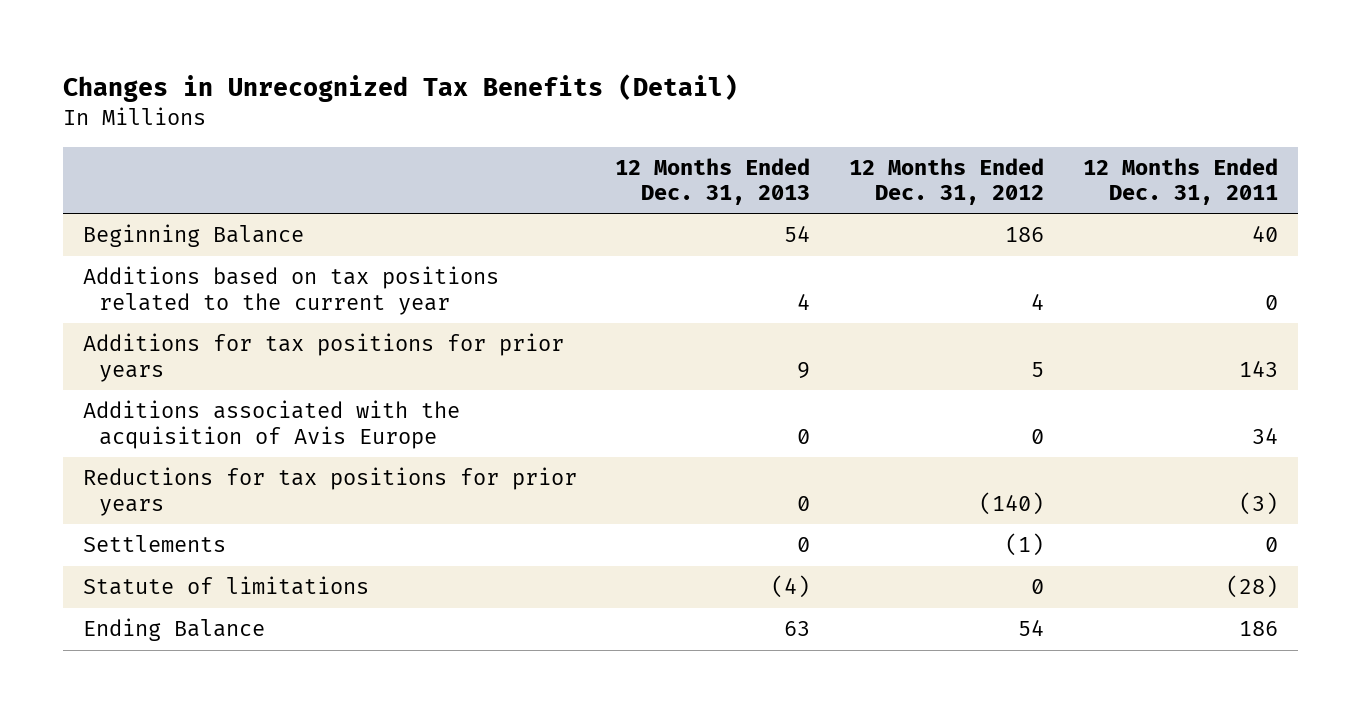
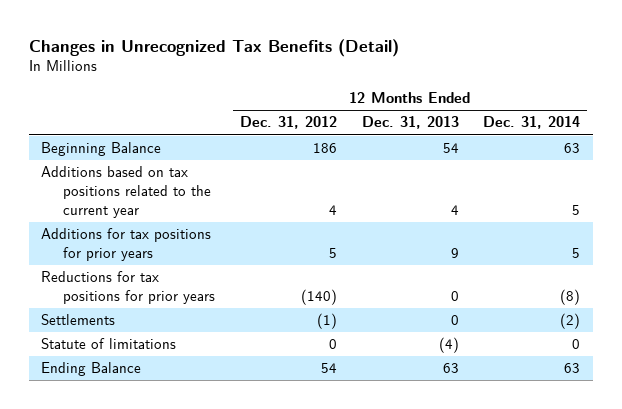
[1083,157,1279,206] 12 Months Ended Dec. 31, 2011 -> none
none -> [483,116,581,130] Dec. 31, 2014
[82,400,460,449] Additions associated with the acquisition of Avis Europe -> none

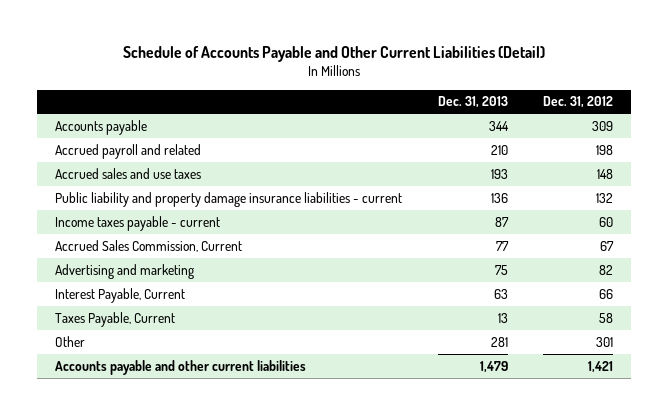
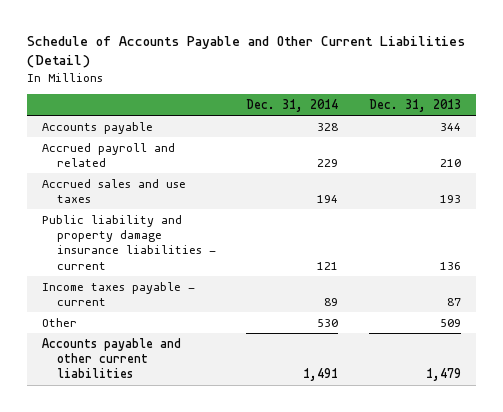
[543,96,614,109] Dec. 31, 2012 -> none
none -> [246,98,339,112] Dec. 31, 2014
[55,239,243,252] Accrued Sales Commission, Current -> none
[55,263,195,279] Advertising and marketing -> none
[55,287,186,303] Interest Payable, Current -> none
[55,311,176,327] Taxes Payable, Current -> none
[490,336,508,347] 281 -> [439,318,461,327] 509

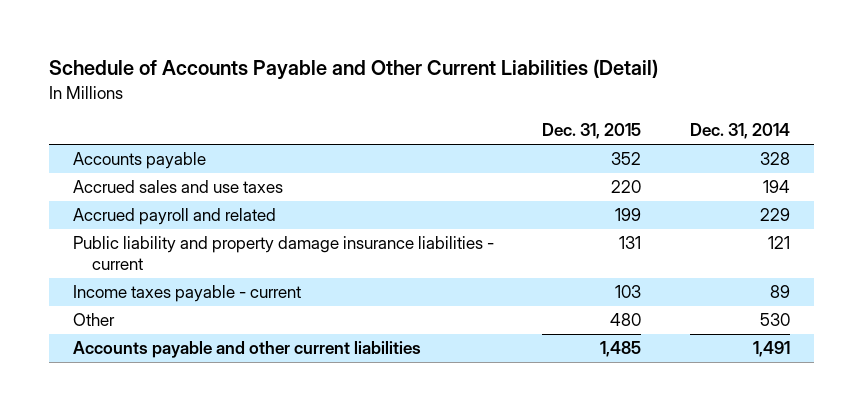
[368,98,461,112] Dec. 31, 2013 -> none
none -> [542,123,642,140] Dec. 31, 2015
[41,142,175,168] Accrued payroll and related -> [72,208,276,226] Accrued payroll and related

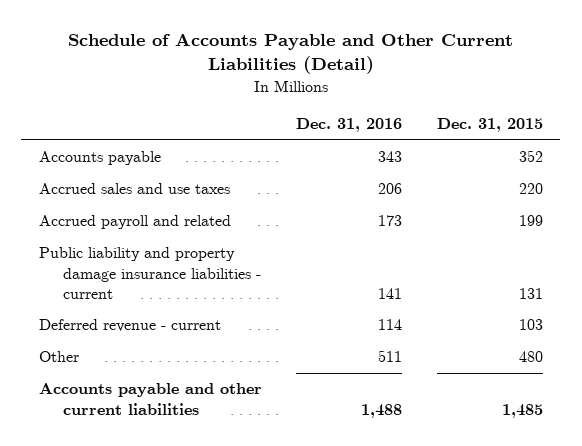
[689,123,790,140] Dec. 31, 2014 -> none
none -> [296,118,403,133] Dec. 31, 2016
[72,285,301,303] Income taxes payable - current -> [38,319,221,333] Deferred revenue - current

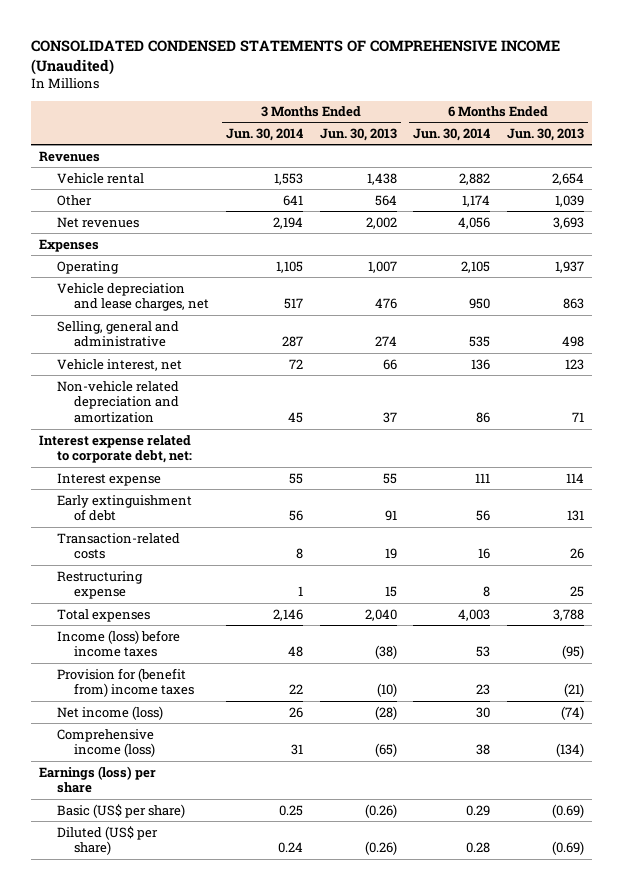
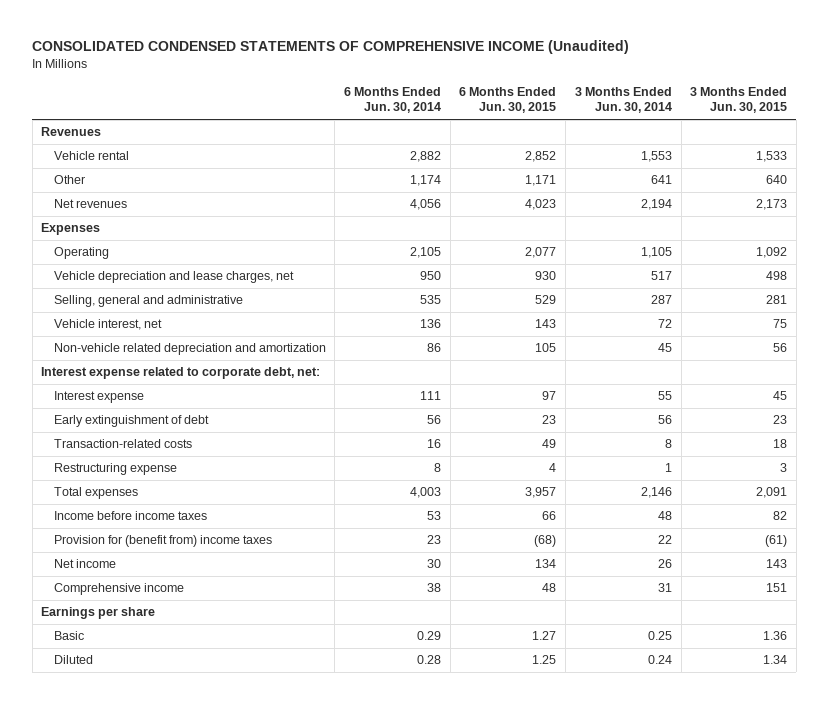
[319,127,397,141] Jun. 30, 2013 -> none
[506,127,584,141] Jun. 30, 2013 -> none
none -> [459,87,557,114] 6 Months Ended Jun. 30, 2015
none -> [690,87,788,114] 3 Months Ended Jun. 30, 2015
[56,629,180,658] Income (loss) before income taxes -> [53,511,207,521] Income before income taxes
[56,705,163,720] Net income (loss) -> [53,559,116,569] Net income
[56,728,156,758] Comprehensive income (loss) -> [53,583,184,596] Comprehensive income
[39,765,157,794] Earnings (loss) per share -> [41,607,156,620] Earnings per share
[56,803,185,818] Basic (US$ per share) -> [53,631,84,641] Basic
[56,825,158,856] Diluted (US$ per share) -> [53,655,93,665] Diluted

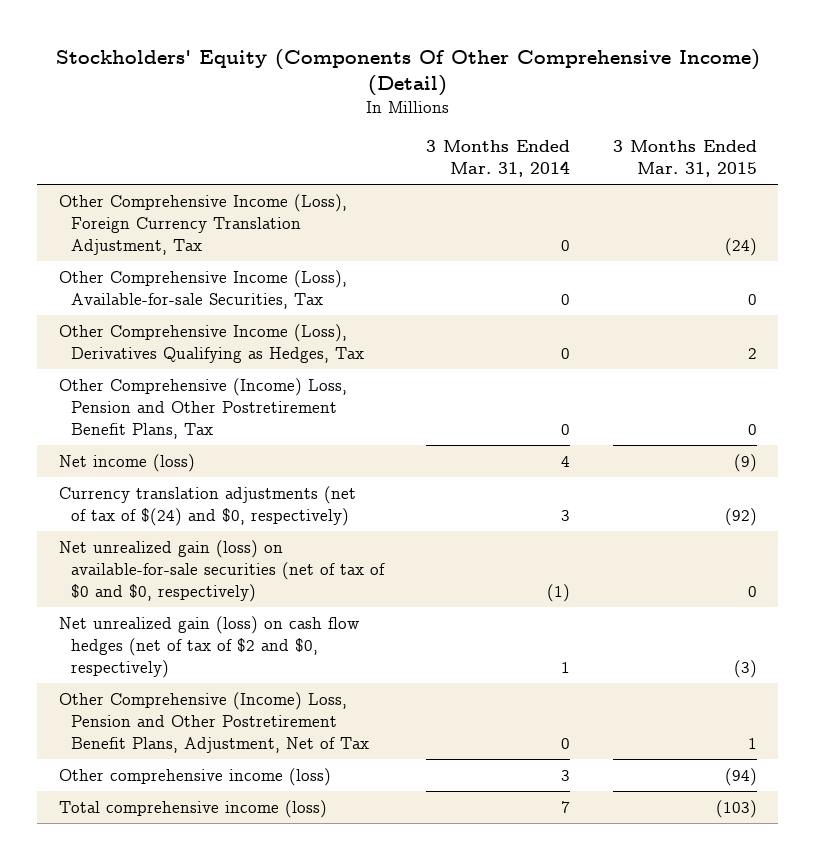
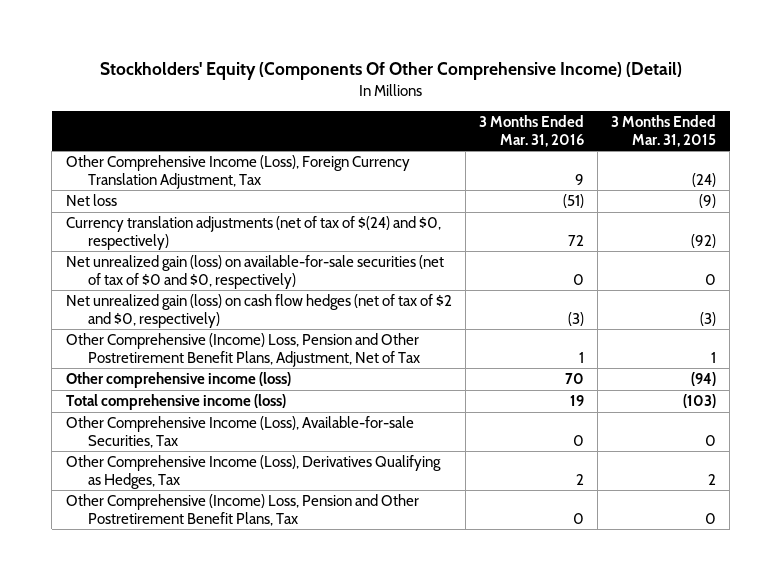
[426,140,571,178] 3 Months Ended Mar. 31, 2014 -> none
none -> [478,114,584,147] 3 Months Ended Mar. 31, 2016
[58,454,195,473] Net income (loss) -> [65,194,117,207] Net loss
[58,270,347,309] Other Comprehensive Income (Loss), Available-for-sale Securities, Tax -> [65,416,414,448] Other Comprehensive Income (Loss), Available-for-sale Securities, Tax
[58,324,364,363] Other Comprehensive Income (Loss), Derivatives Qualifying as Hedges, Tax -> [65,455,441,489] Other Comprehensive Income (Loss), Derivatives Qualifying as Hedges, Tax
[58,378,347,439] Other Comprehensive (Income) Loss, Pension and Other Postretirement Benefit Plans, Tax -> [65,494,419,526] Other Comprehensive (Income) Loss, Pension and Other Postretirement Benefit Plans, Tax

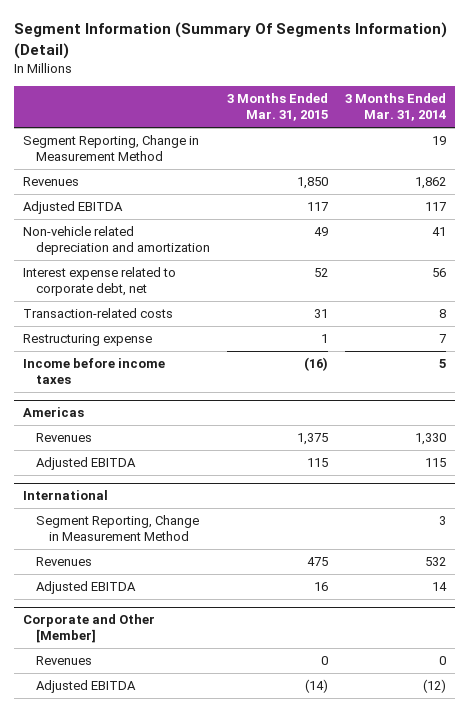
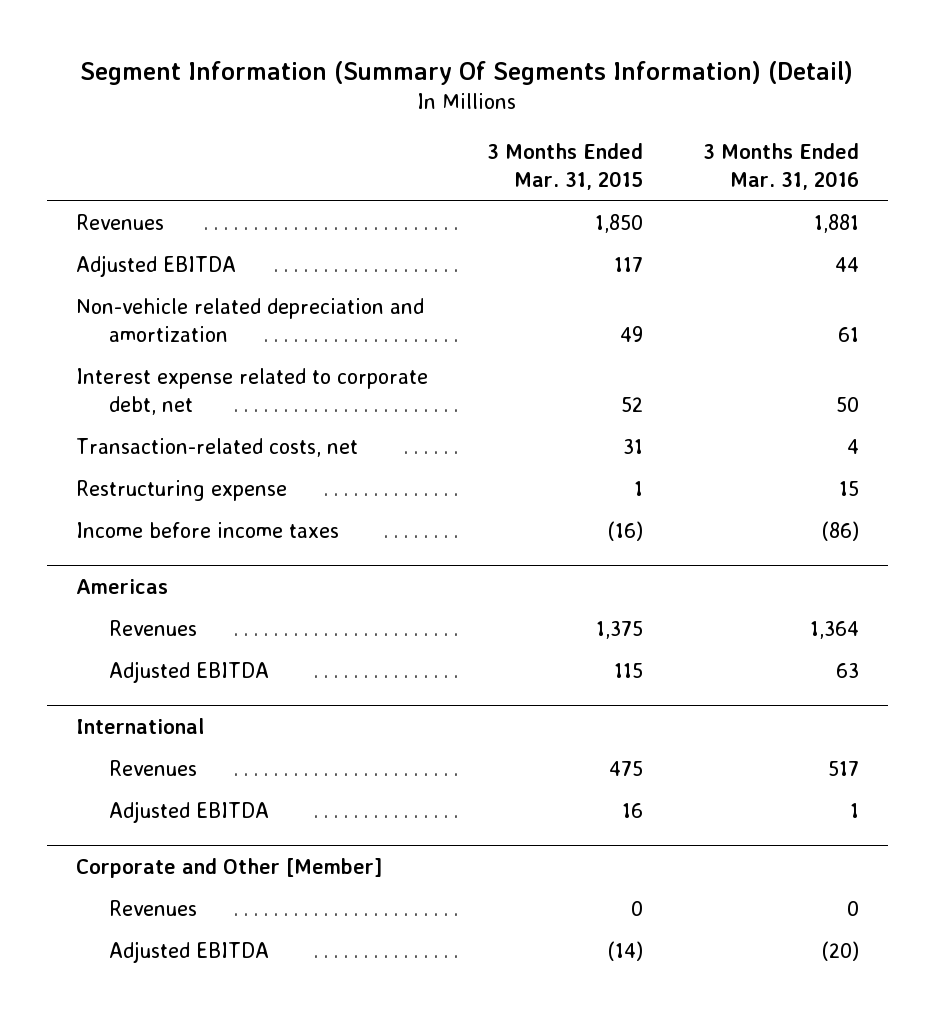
[345,93,447,122] 3 Months Ended Mar. 31, 2014 -> none
none -> [702,143,859,191] 3 Months Ended Mar. 31, 2016
[22,135,199,162] Segment Reporting, Change in Measurement Method -> none
[22,308,173,319] Transaction-related costs -> [76,438,359,458] Transaction-related costs, net
[35,515,199,542] Segment Reporting, Change in Measurement Method -> none

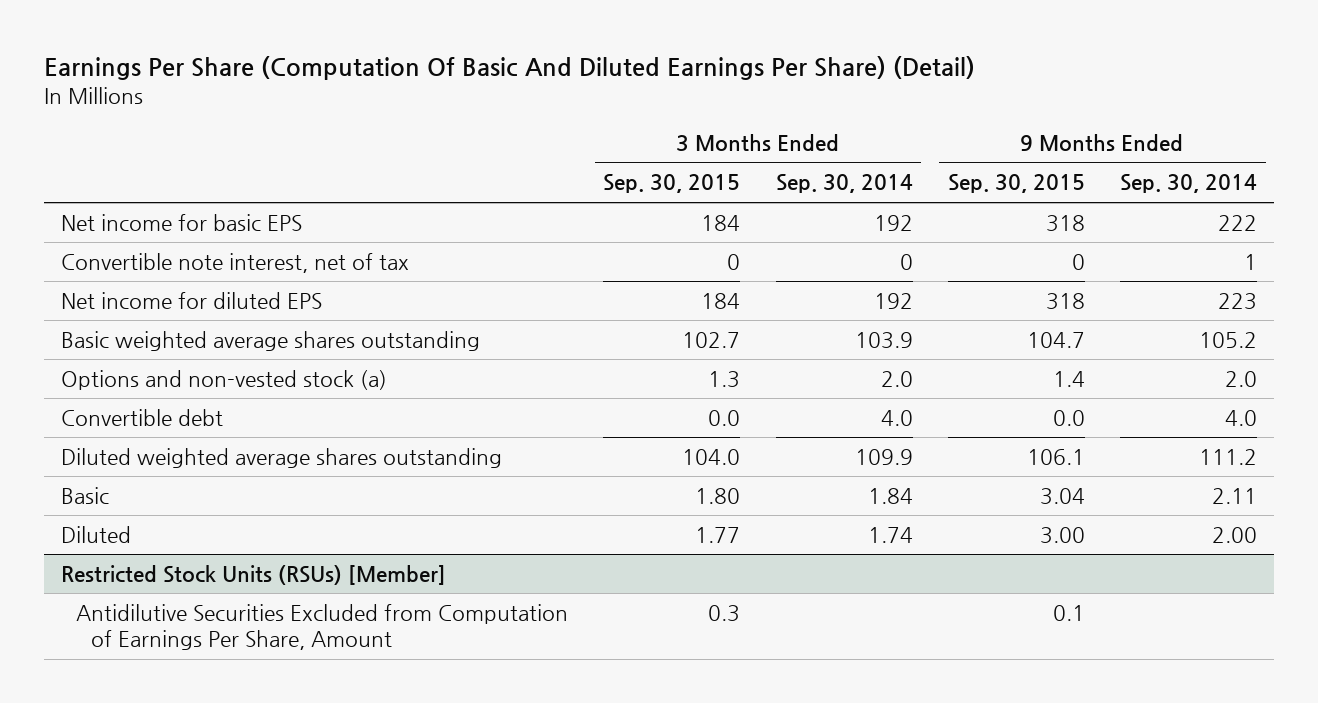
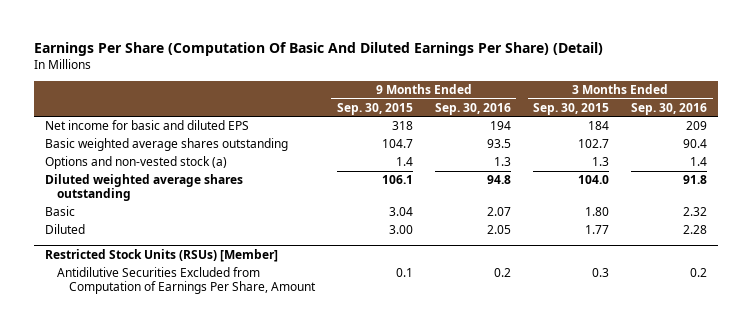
[775,174,913,194] Sep. 30, 2014 -> none
[1119,174,1257,194] Sep. 30, 2014 -> none
none -> [434,102,511,115] Sep. 30, 2016
none -> [631,102,708,115] Sep. 30, 2016
[61,252,410,273] Convertible note interest, net of tax -> none
[61,291,323,309] Net income for diluted EPS -> none
[61,213,303,231] Net income for basic EPS -> [45,120,250,131] Net income for basic and diluted EPS
[61,408,224,426] Convertible debt -> none

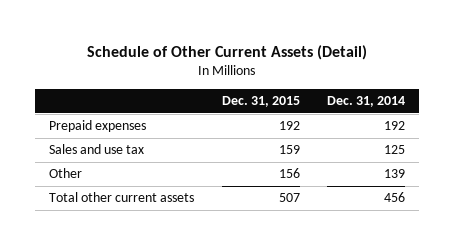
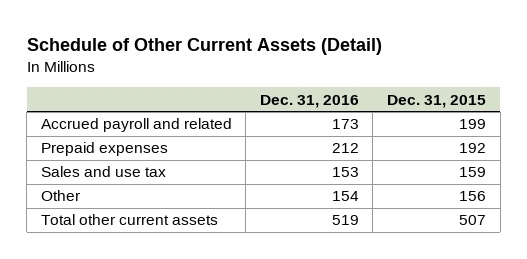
[327,96,406,108] Dec. 31, 2014 -> none
none -> [259,94,359,108] Dec. 31, 2016
none -> [40,118,232,133] Accrued payroll and related

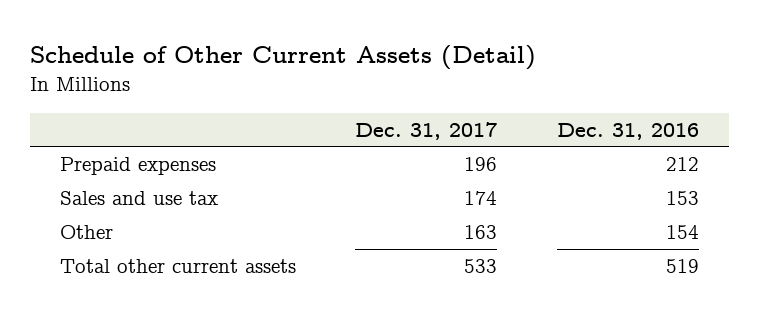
[387,94,487,108] Dec. 31, 2015 -> none
none -> [355,121,498,140] Dec. 31, 2017
[40,118,232,133] Accrued payroll and related -> none

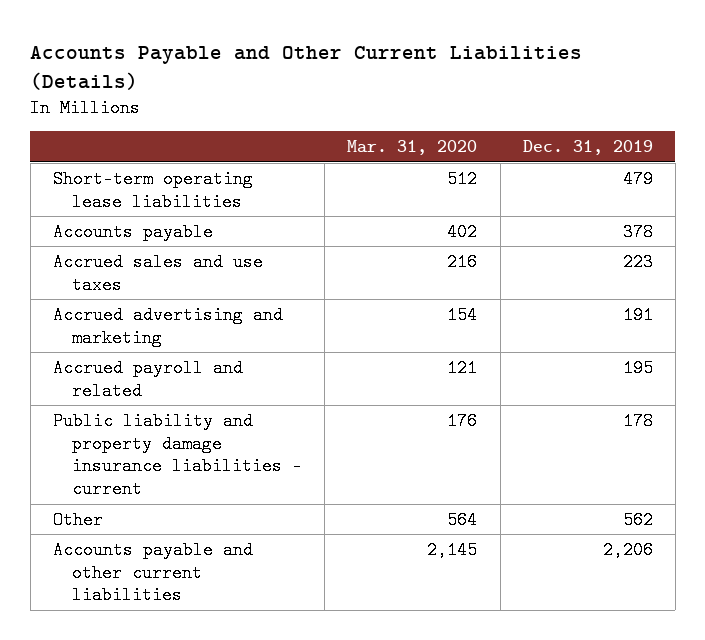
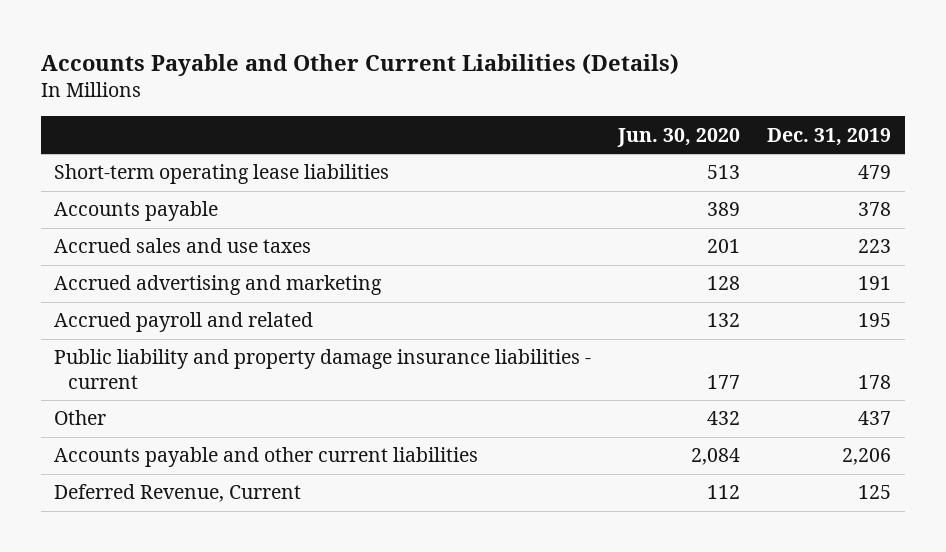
[347,140,478,156] Mar. 31, 2020 -> none
none -> [617,127,741,147] Jun. 30, 2020
[622,510,653,529] 562 -> [858,411,892,426] 437
none -> [54,484,302,503] Deferred Revenue, Current

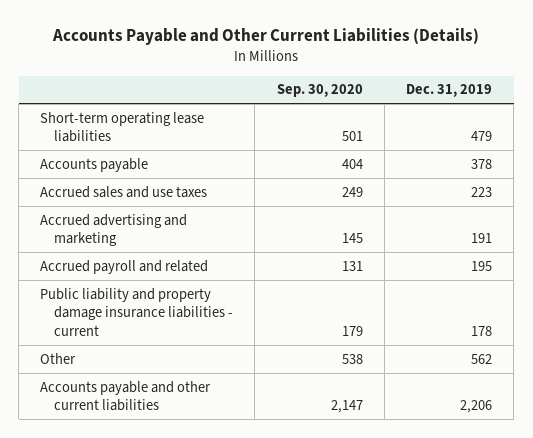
[617,127,741,147] Jun. 30, 2020 -> none
none -> [276,84,363,98] Sep. 30, 2020
[858,411,892,426] 437 -> [471,353,493,364] 562
[54,484,302,503] Deferred Revenue, Current -> none

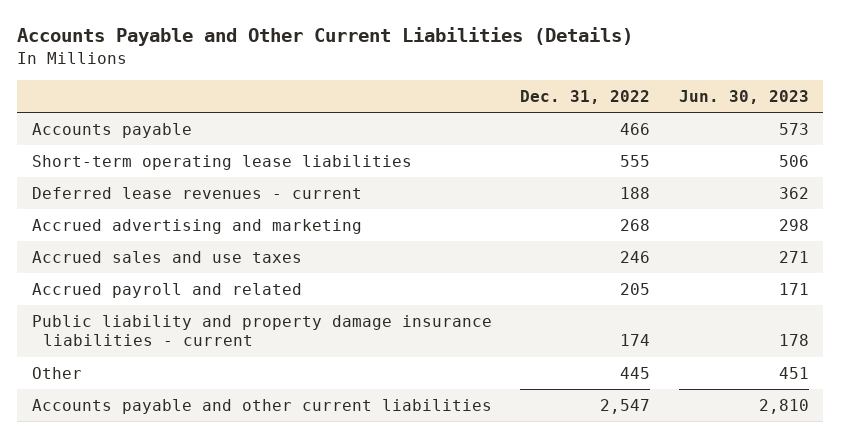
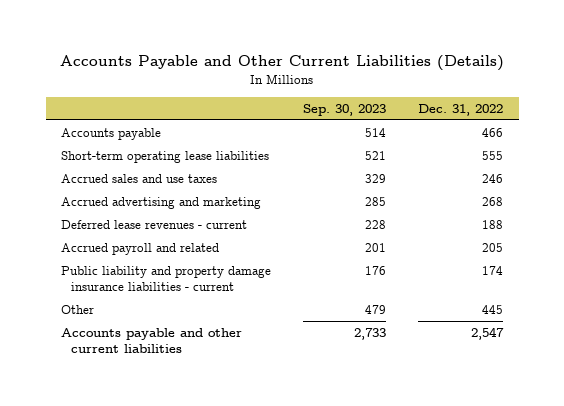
[679,90,810,105] Jun. 30, 2023 -> none
none -> [303,103,387,116] Sep. 30, 2023
[31,218,362,234] Accrued advertising and marketing -> [61,197,262,210] Accrued advertising and marketing
[31,186,362,199] Deferred lease revenues - current -> [61,220,248,230] Deferred lease revenues - current

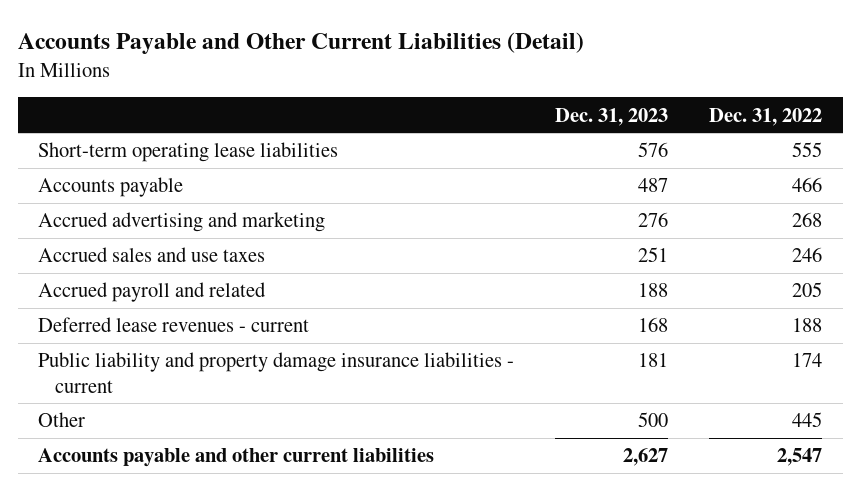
[60,54,505,71] Accounts Payable and Other Current Liabilities (Details) -> [17,32,584,55] Accounts Payable and Other Current Liabilities (Detail)
[303,103,387,116] Sep. 30, 2023 -> none
none -> [555,107,669,126] Dec. 31, 2023
[61,128,162,141] Accounts payable -> [38,177,184,198] Accounts payable
[61,174,218,184] Accrued sales and use taxes -> [38,247,266,263] Accrued sales and use taxes
[61,220,248,230] Deferred lease revenues - current -> [38,317,310,333] Deferred lease revenues - current

